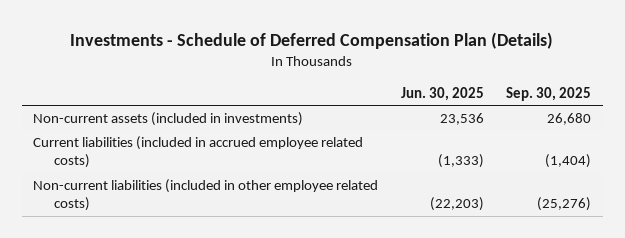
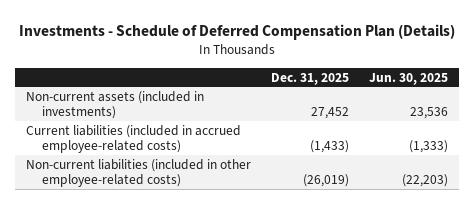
[506,87,592,102] Sep. 30, 2025 -> none
none -> [271,72,350,85] Dec. 31, 2025
[33,136,364,169] Current liabilities (included in accrued employee related costs) -> [25,124,241,154] Current liabilities (included in accrued employee-related costs)
[33,179,379,212] Non-current liabilities (included in other employee related costs) -> [25,158,251,188] Non-current liabilities (included in other employee-related costs)

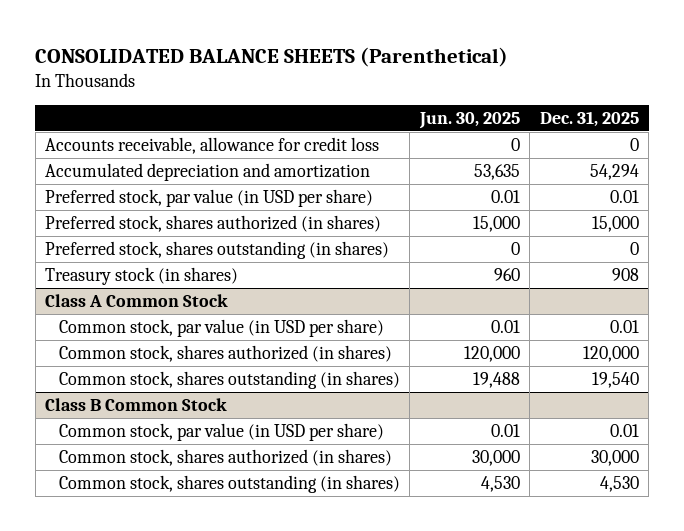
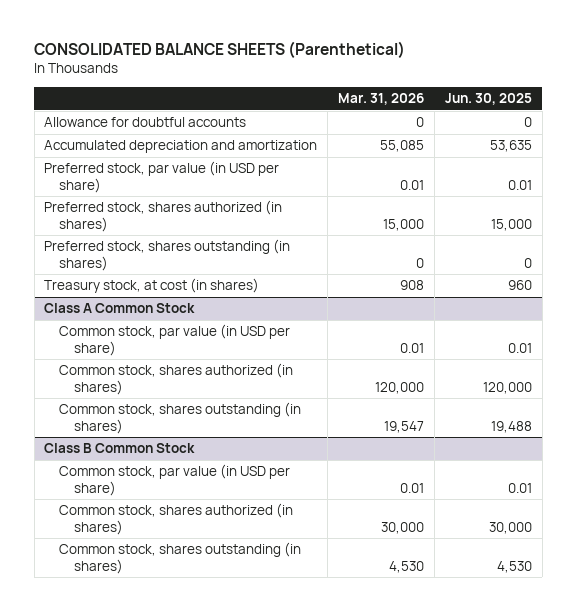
[539,110,639,127] Dec. 31, 2025 -> none
none -> [338,93,425,106] Mar. 31, 2026
[45,137,380,155] Accounts receivable, allowance for credit loss -> [44,117,247,128] Allowance for doubtful accounts
[45,267,239,286] Treasury stock (in shares) -> [44,278,260,294] Treasury stock, at cost (in shares)

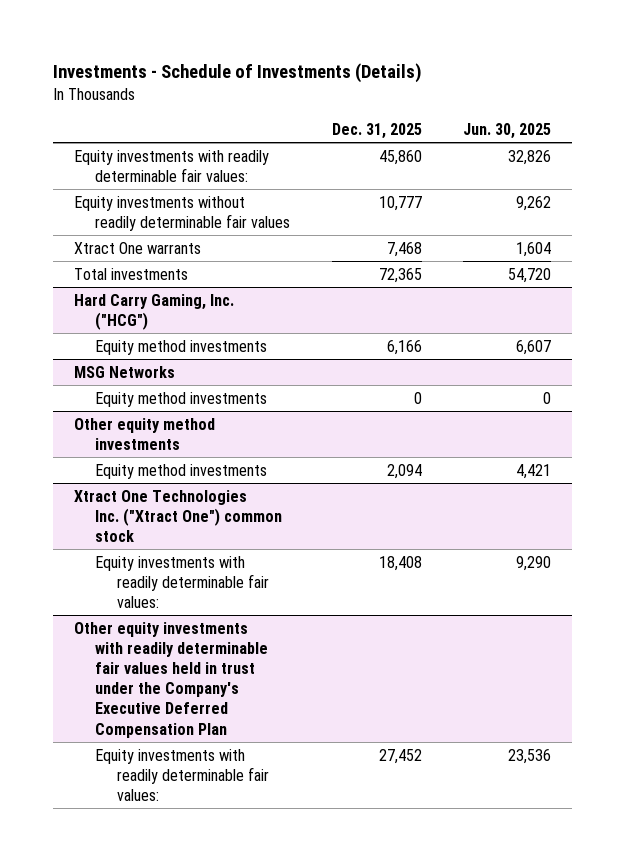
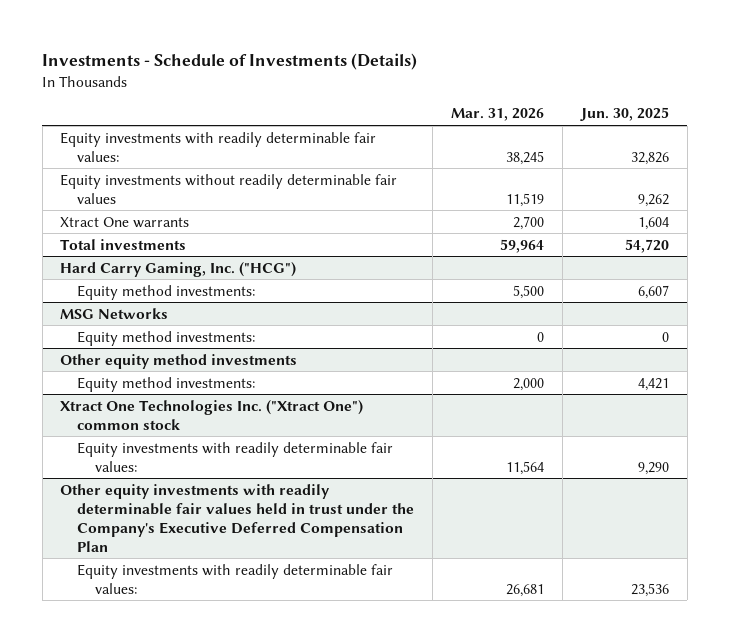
[331,123,422,140] Dec. 31, 2025 -> none
none -> [451,108,545,122] Mar. 31, 2026
[95,339,268,355] Equity method investments -> [77,284,256,300] Equity method investments:
[95,391,268,407] Equity method investments -> [77,330,256,346] Equity method investments:
[95,463,268,479] Equity method investments -> [77,376,256,392] Equity method investments:

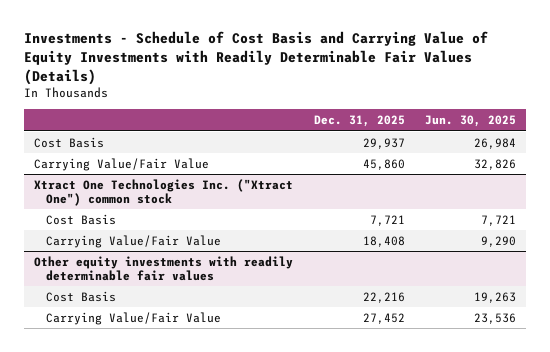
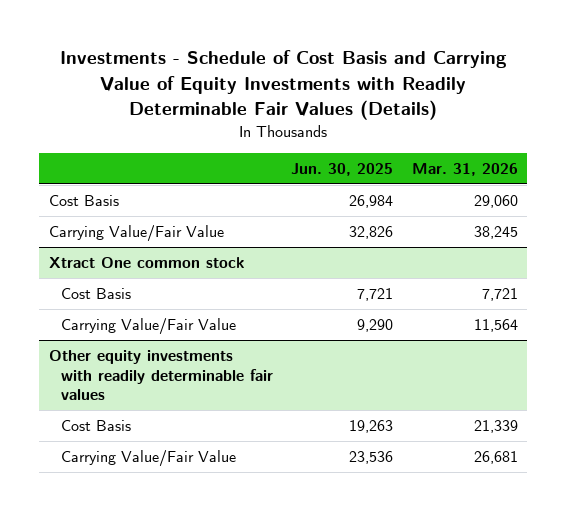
[313,115,405,128] Dec. 31, 2025 -> none
none -> [411,162,518,176] Mar. 31, 2026
[34,178,294,206] Xtract One Technologies Inc. ("Xtract One") common stock -> [48,256,244,269] Xtract One common stock

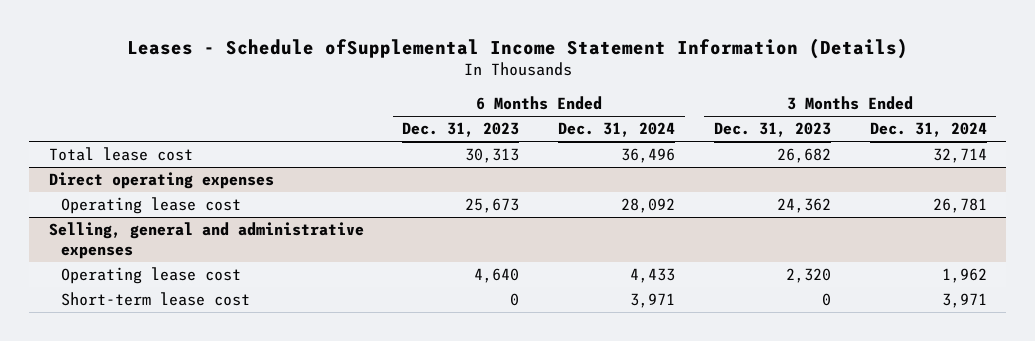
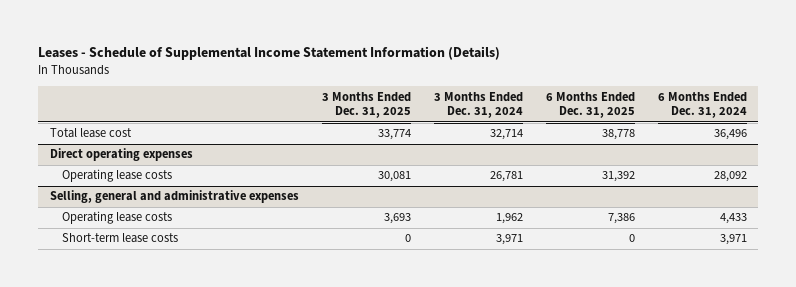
[126,37,908,59] Leases - Schedule ofSupplemental Income Statement Information (Details) -> [38,46,501,61] Leases - Schedule of Supplemental Income Statement Information (Details)
[402,122,520,138] Dec. 31, 2023 -> none
[713,122,831,138] Dec. 31, 2023 -> none
none -> [321,91,411,119] 3 Months Ended Dec. 31, 2025
none -> [545,91,635,119] 6 Months Ended Dec. 31, 2025
[61,197,242,215] Operating lease cost -> [62,169,173,183] Operating lease costs
[61,267,242,285] Operating lease cost -> [62,211,173,225] Operating lease costs
[61,292,251,307] Short-term lease cost -> [62,233,179,244] Short-term lease costs

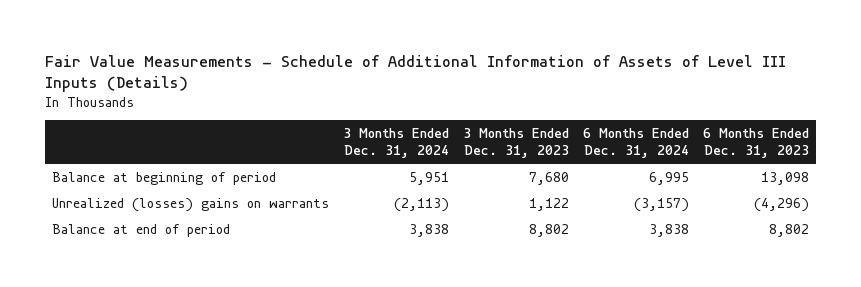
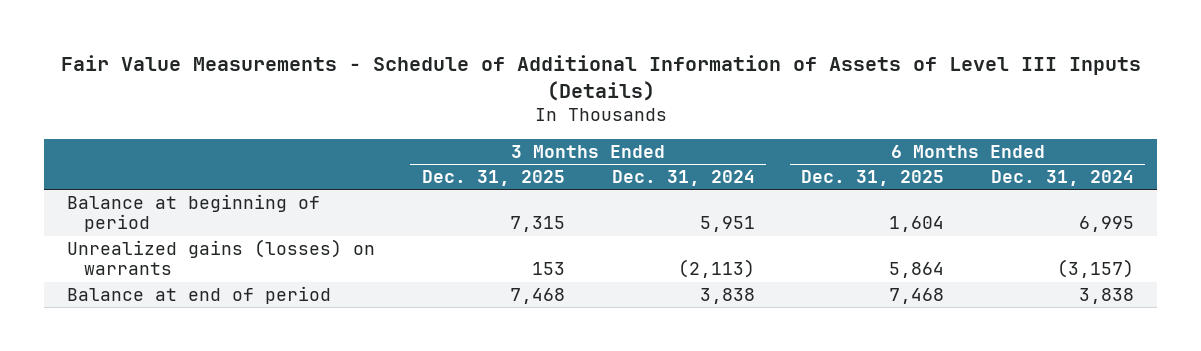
[462,128,569,158] 3 Months Ended Dec. 31, 2023 -> none
[702,128,809,158] 6 Months Ended Dec. 31, 2023 -> none
none -> [421,170,565,187] Dec. 31, 2025
none -> [801,170,945,187] Dec. 31, 2025
[52,197,330,212] Unrealized (losses) gains on warrants -> [67,238,376,276] Unrealized gains (losses) on warrants

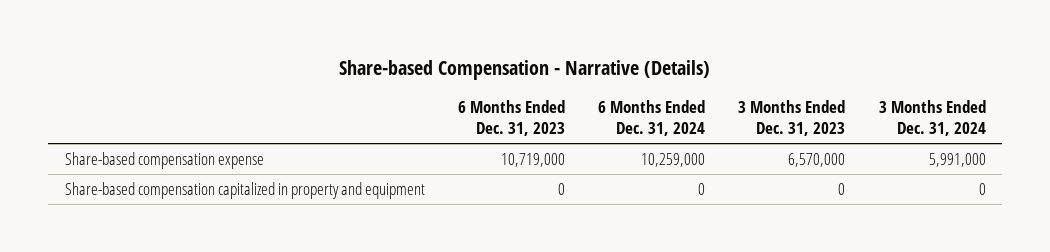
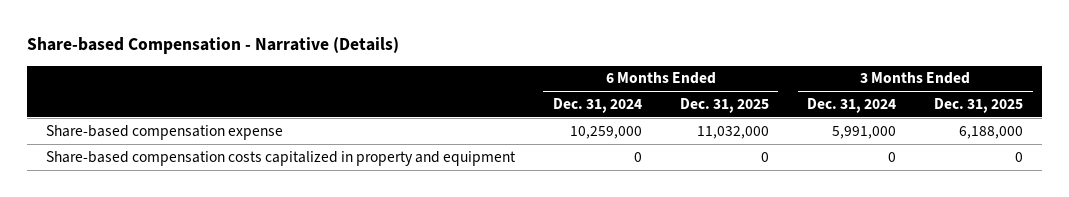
[457,100,565,137] 6 Months Ended Dec. 31, 2023 -> none
[738,100,846,137] 3 Months Ended Dec. 31, 2023 -> none
none -> [679,97,769,113] Dec. 31, 2025
none -> [934,97,1024,113] Dec. 31, 2025
[64,182,425,200] Share-based compensation capitalized in property and equipment -> [45,150,516,166] Share-based compensation costs capitalized in property and equipment

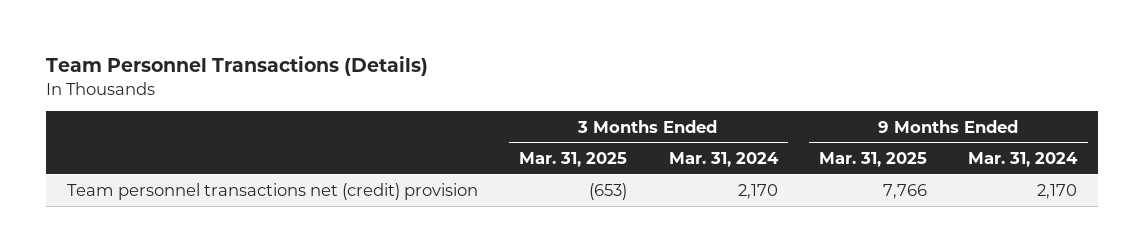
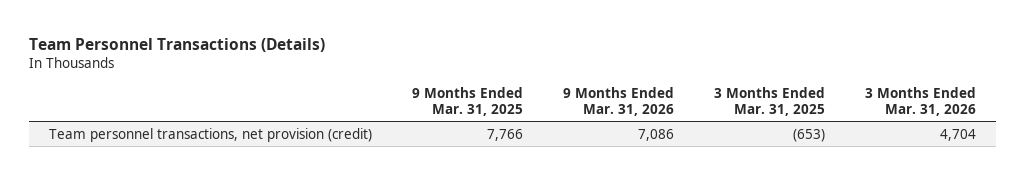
[668,151,779,167] Mar. 31, 2024 -> none
[968,151,1079,167] Mar. 31, 2024 -> none
none -> [562,86,674,117] 9 Months Ended Mar. 31, 2026
none -> [865,86,977,117] 3 Months Ended Mar. 31, 2026
[66,183,478,201] Team personnel transactions net (credit) provision -> [48,127,372,142] Team personnel transactions, net provision (credit)

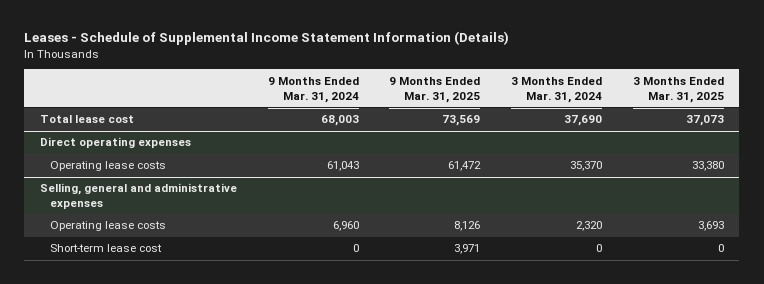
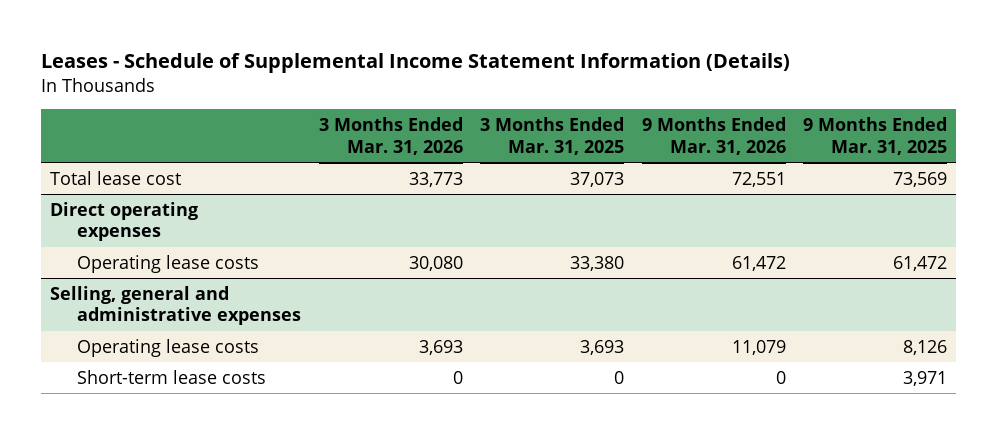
[267,76,359,103] 9 Months Ended Mar. 31, 2024 -> none
[511,76,603,103] 3 Months Ended Mar. 31, 2024 -> none
none -> [318,117,463,155] 3 Months Ended Mar. 31, 2026
none -> [641,117,786,155] 9 Months Ended Mar. 31, 2026
[49,244,162,253] Short-term lease cost -> [77,369,267,384] Short-term lease costs

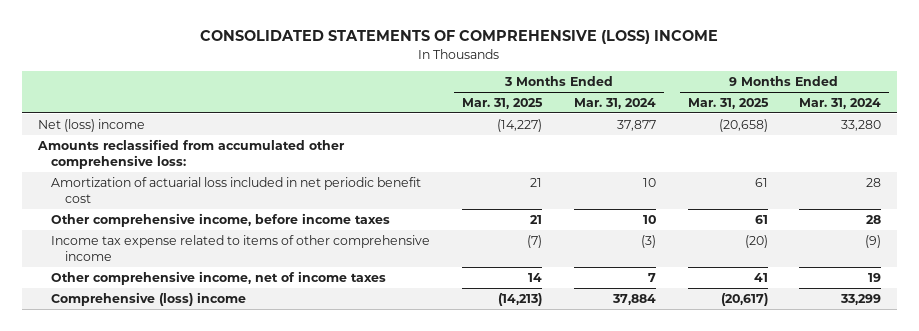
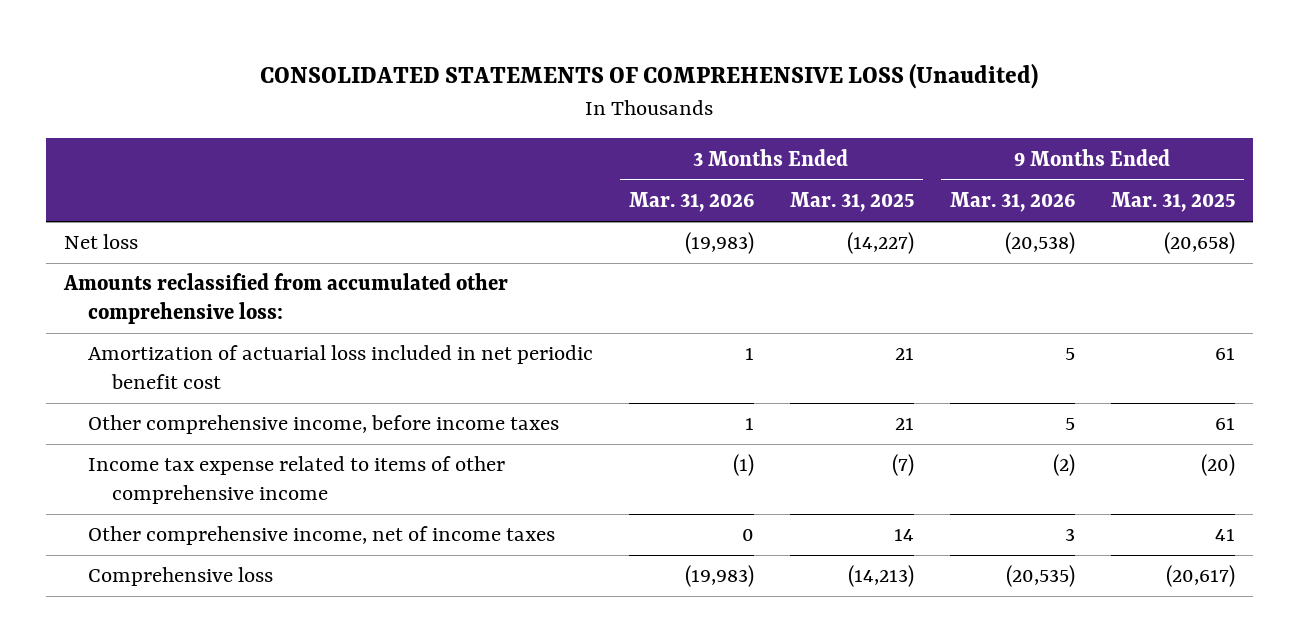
[200,30,719,45] CONSOLIDATED STATEMENTS OF COMPREHENSIVE (LOSS) INCOME -> [260,62,1039,89] CONSOLIDATED STATEMENTS OF COMPREHENSIVE LOSS (Unaudited)
[573,97,656,109] Mar. 31, 2024 -> none
[799,97,882,109] Mar. 31, 2024 -> none
none -> [629,192,755,213] Mar. 31, 2026
none -> [949,192,1075,213] Mar. 31, 2026
[37,118,145,132] Net (loss) income -> [64,234,139,250] Net loss
[51,291,247,306] Comprehensive (loss) income -> [88,567,274,587] Comprehensive loss

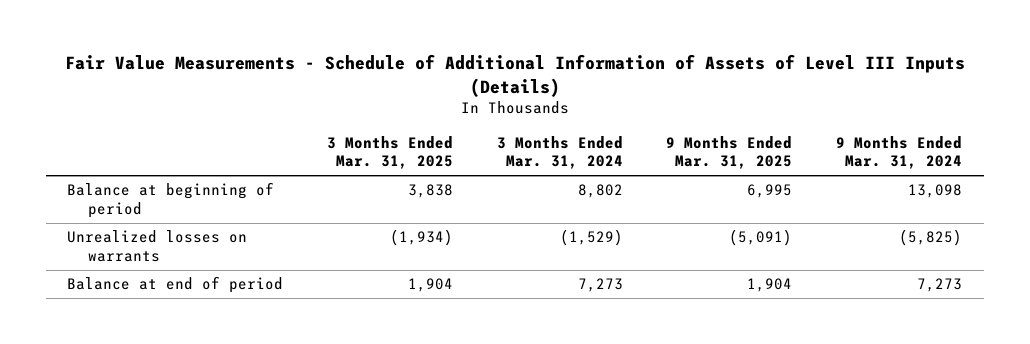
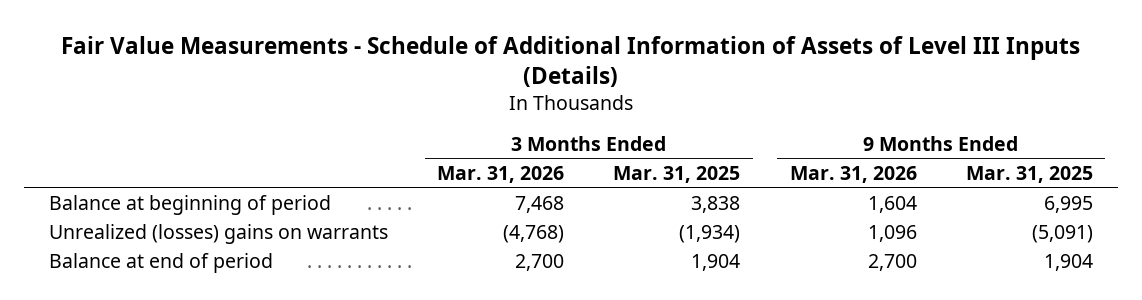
[496,135,623,170] 3 Months Ended Mar. 31, 2024 -> none
[836,135,963,170] 9 Months Ended Mar. 31, 2024 -> none
none -> [436,166,564,184] Mar. 31, 2026
none -> [789,166,917,184] Mar. 31, 2026
[67,230,248,263] Unrealized losses on warrants -> [48,224,388,245] Unrealized (losses) gains on warrants

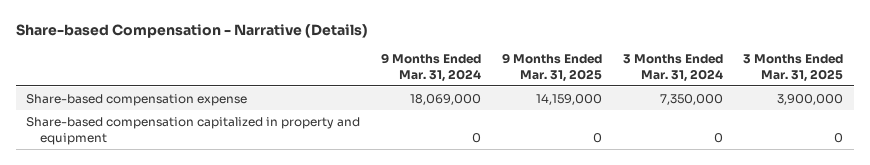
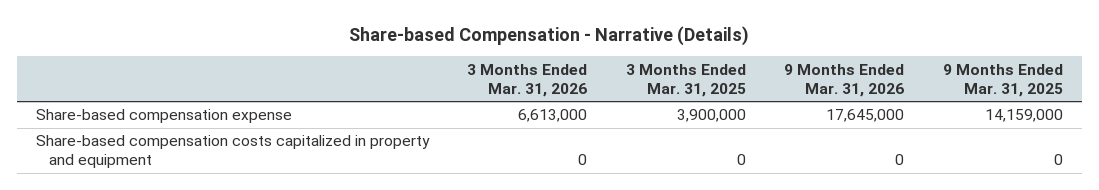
[381,52,482,82] 9 Months Ended Mar. 31, 2024 -> none
[622,53,723,82] 3 Months Ended Mar. 31, 2024 -> none
none -> [467,63,588,97] 3 Months Ended Mar. 31, 2026
none -> [784,63,905,97] 9 Months Ended Mar. 31, 2026
[26,116,361,145] Share-based compensation capitalized in property and equipment -> [35,135,430,169] Share-based compensation costs capitalized in property and equipment

